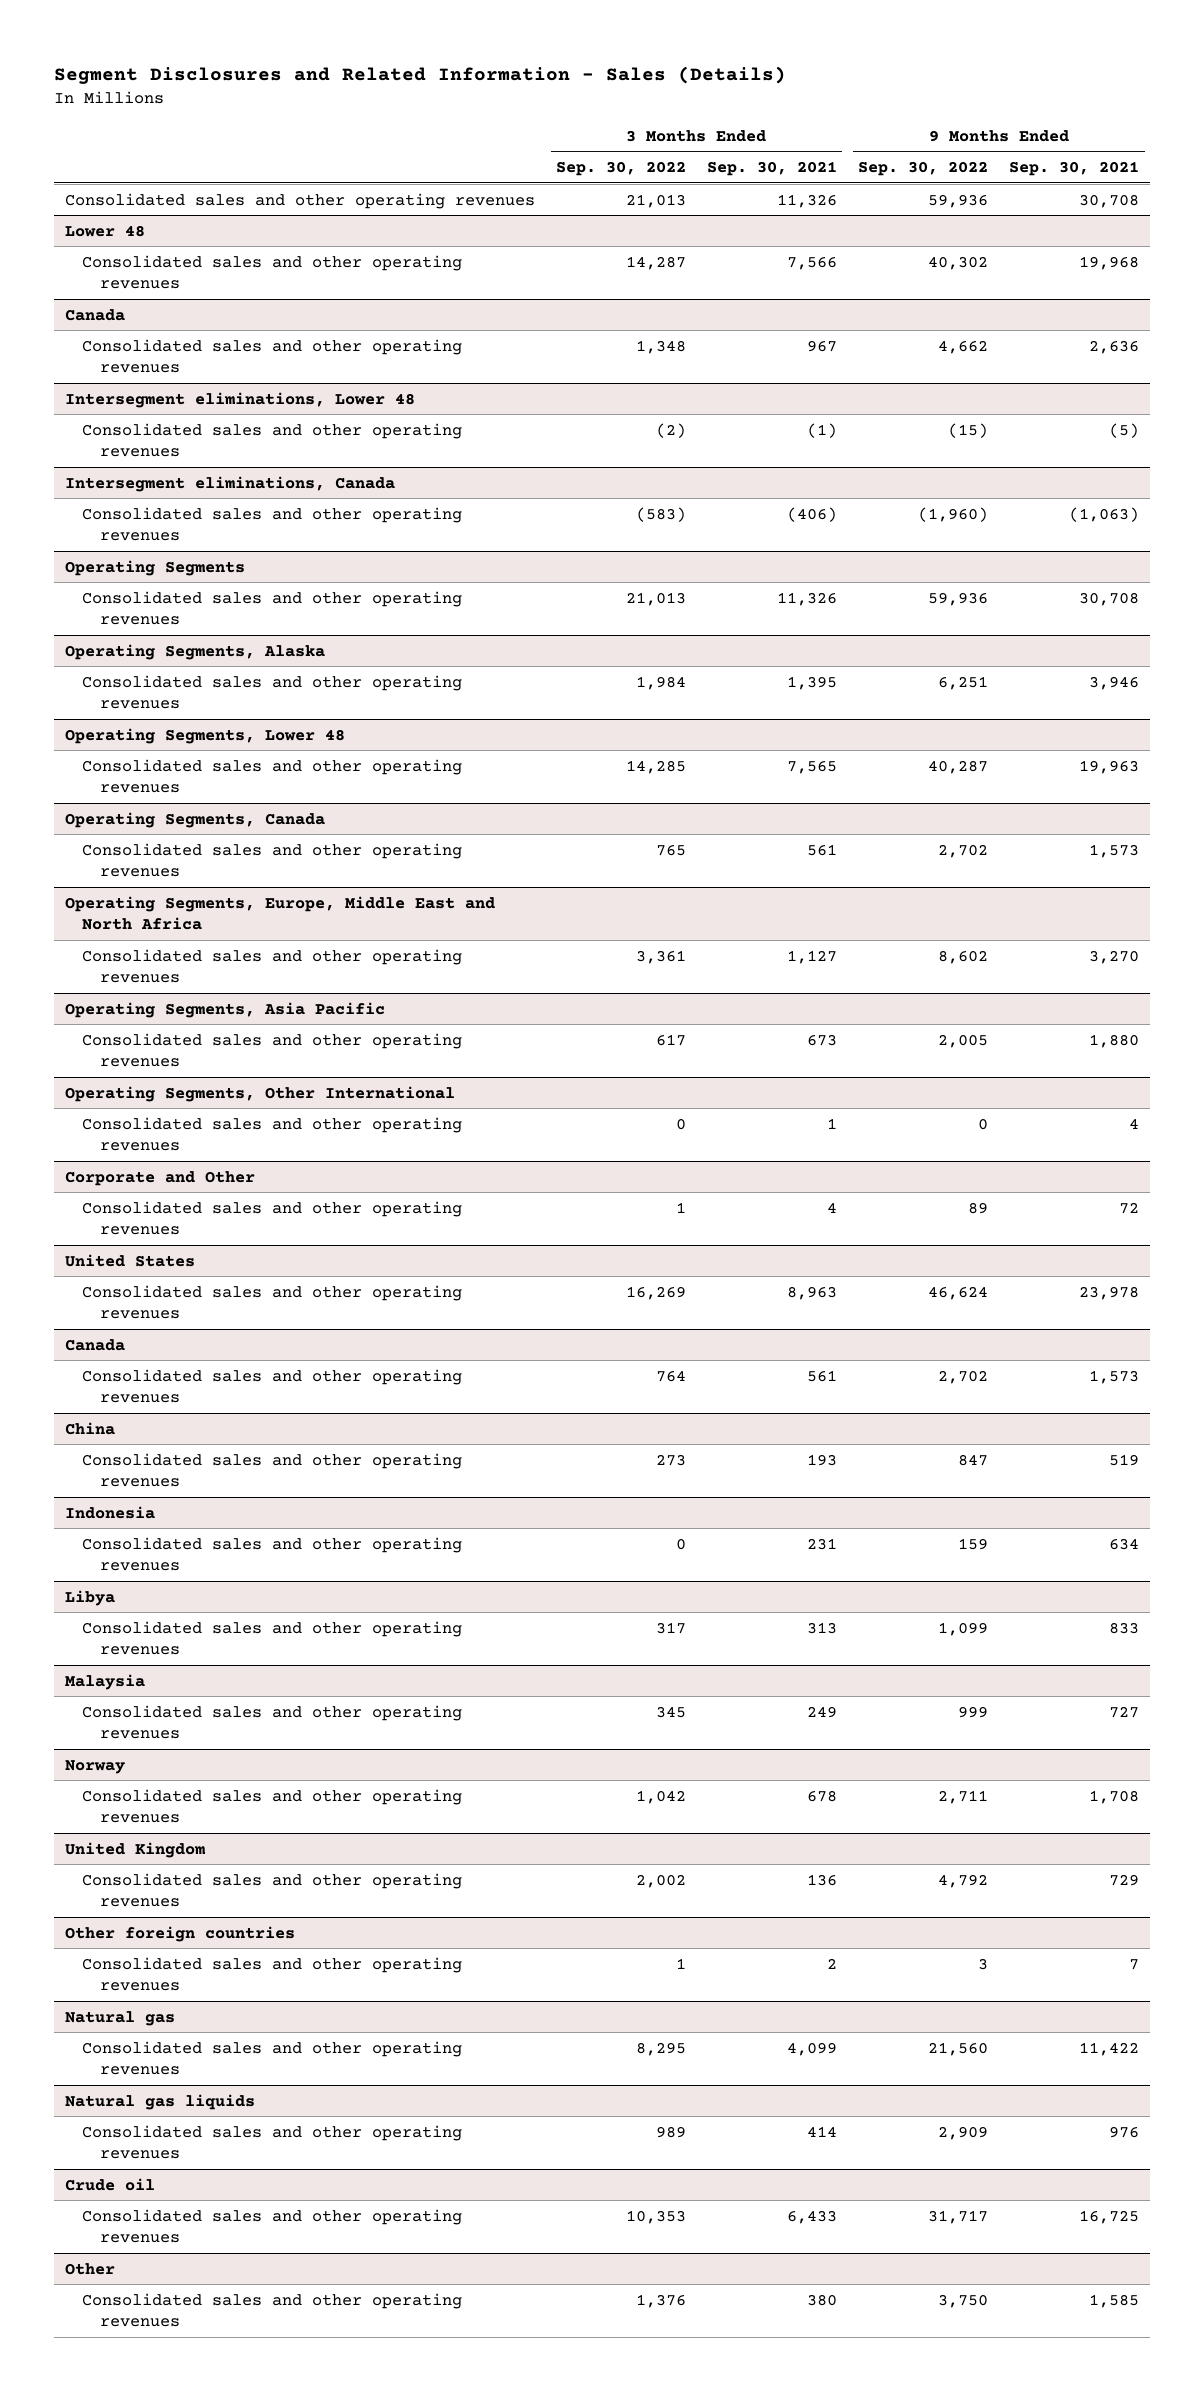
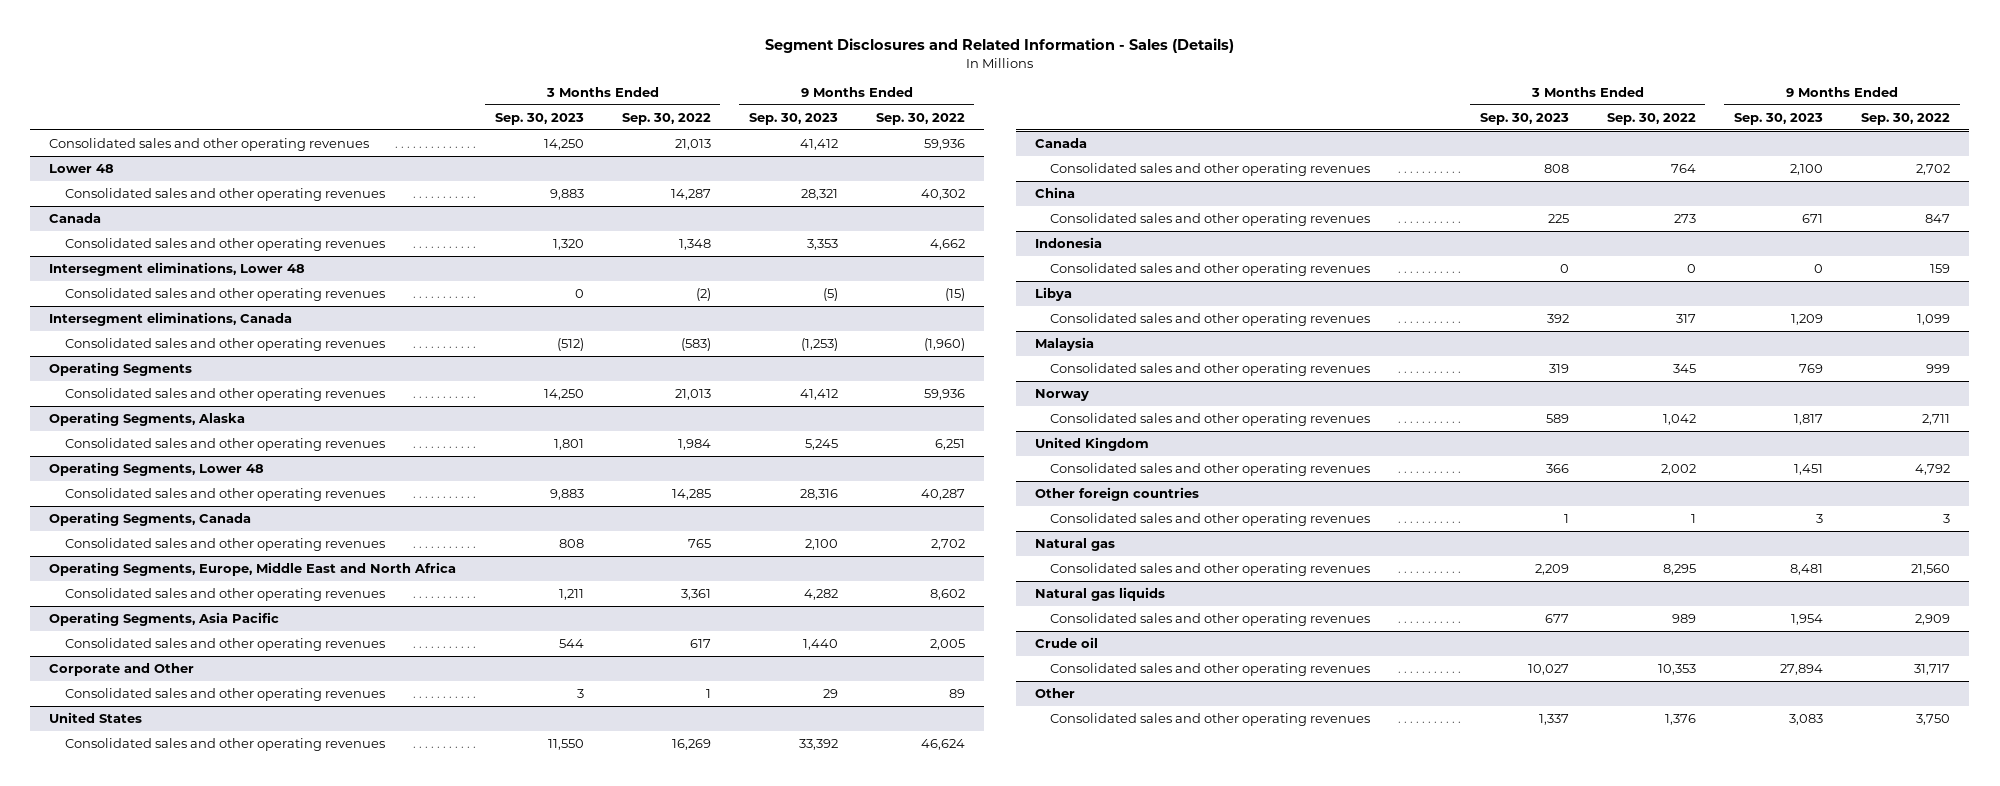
[706,160,837,176] Sep. 30, 2021 -> none
[1009,160,1140,176] Sep. 30, 2021 -> none
none -> [494,112,584,125] Sep. 30, 2023
none -> [748,112,838,125] Sep. 30, 2023
[64,1085,455,1102] Operating Segments, Other International -> none
[82,1116,463,1151] Consolidated sales and other operating revenues -> none

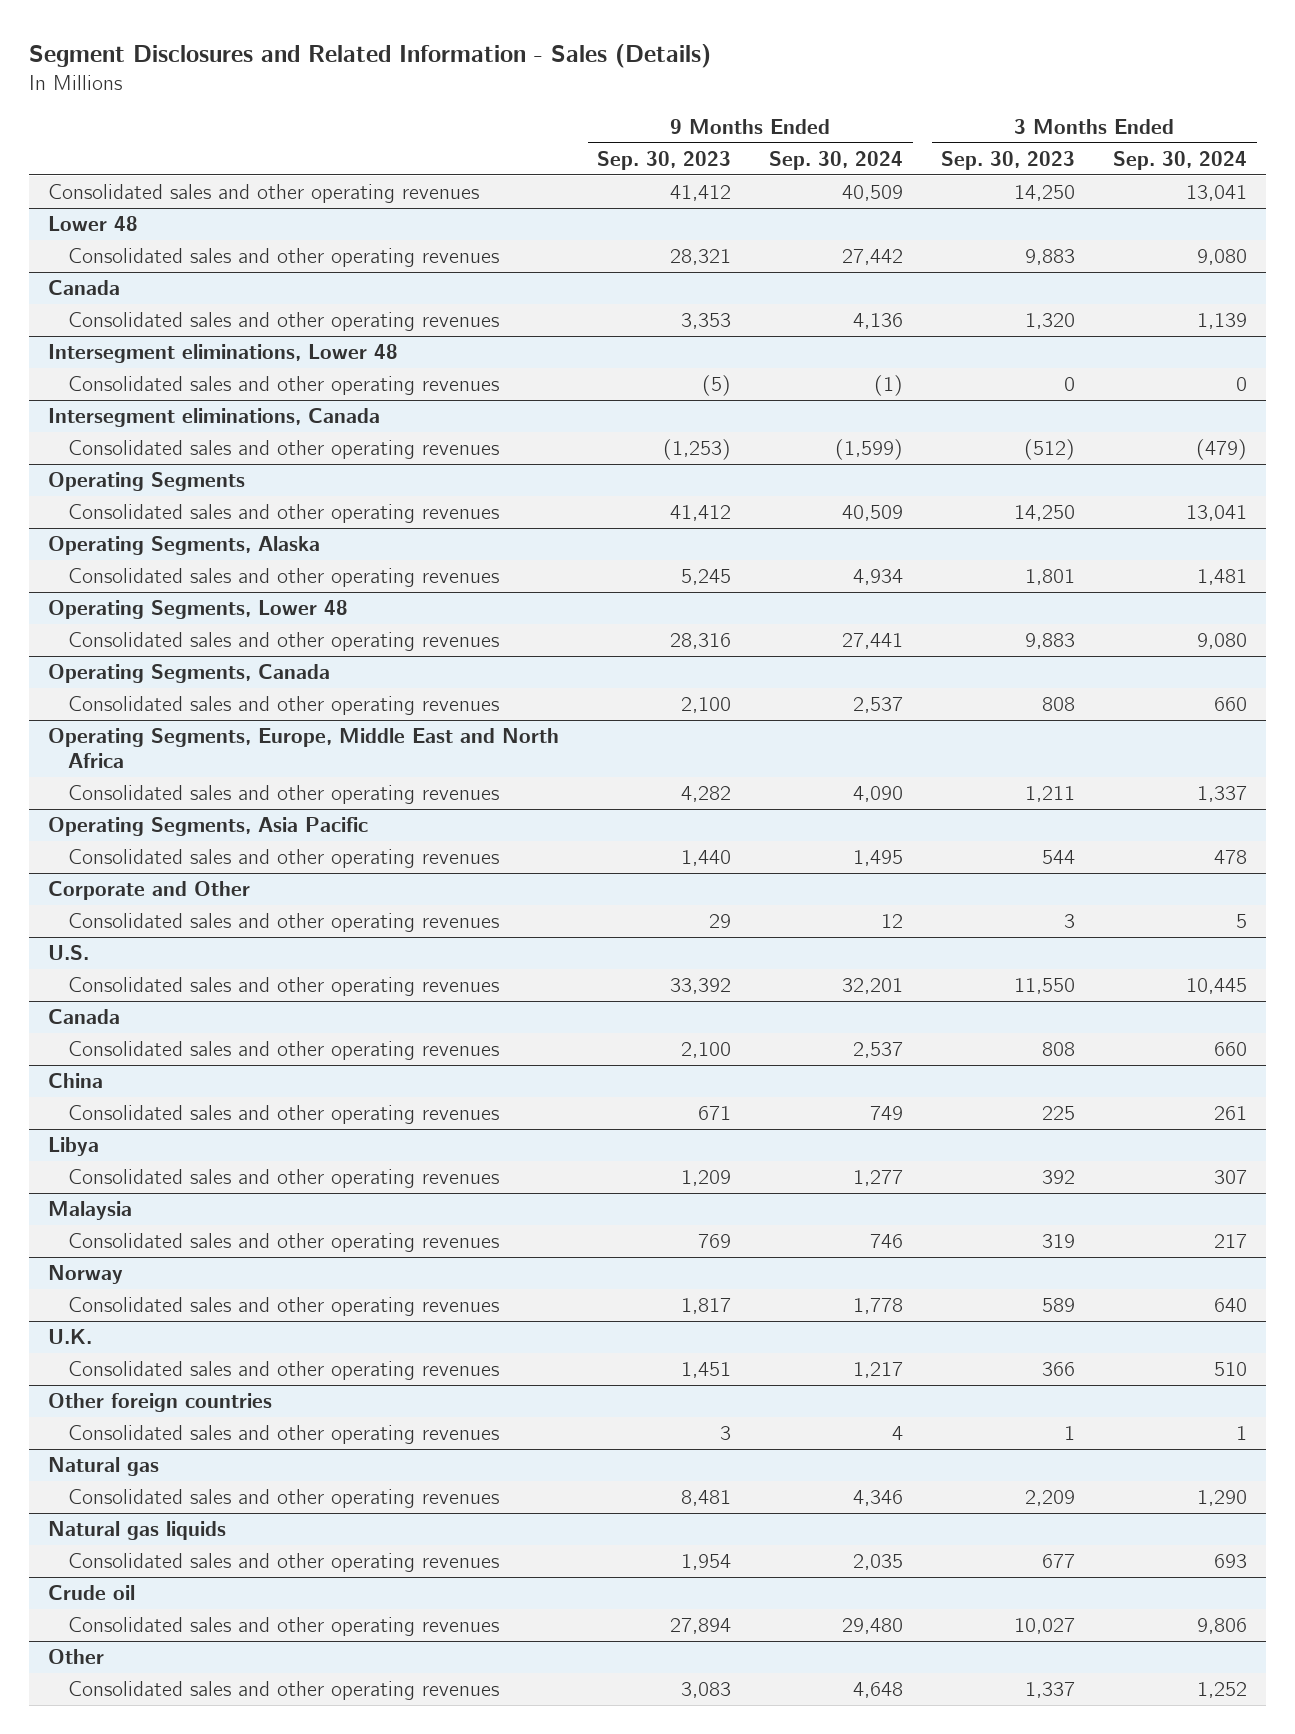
[621,112,711,125] Sep. 30, 2022 -> none
[875,112,965,125] Sep. 30, 2022 -> none
none -> [769,150,904,170] Sep. 30, 2024
none -> [1113,150,1248,170] Sep. 30, 2024
[49,711,143,723] United States -> [48,945,90,961] U.S.
[1034,236,1102,248] Indonesia -> none
[1050,262,1371,276] Consolidated sales and other operating revenues -> none
[1034,436,1149,451] United Kingdom -> [48,1329,93,1345] U.K.

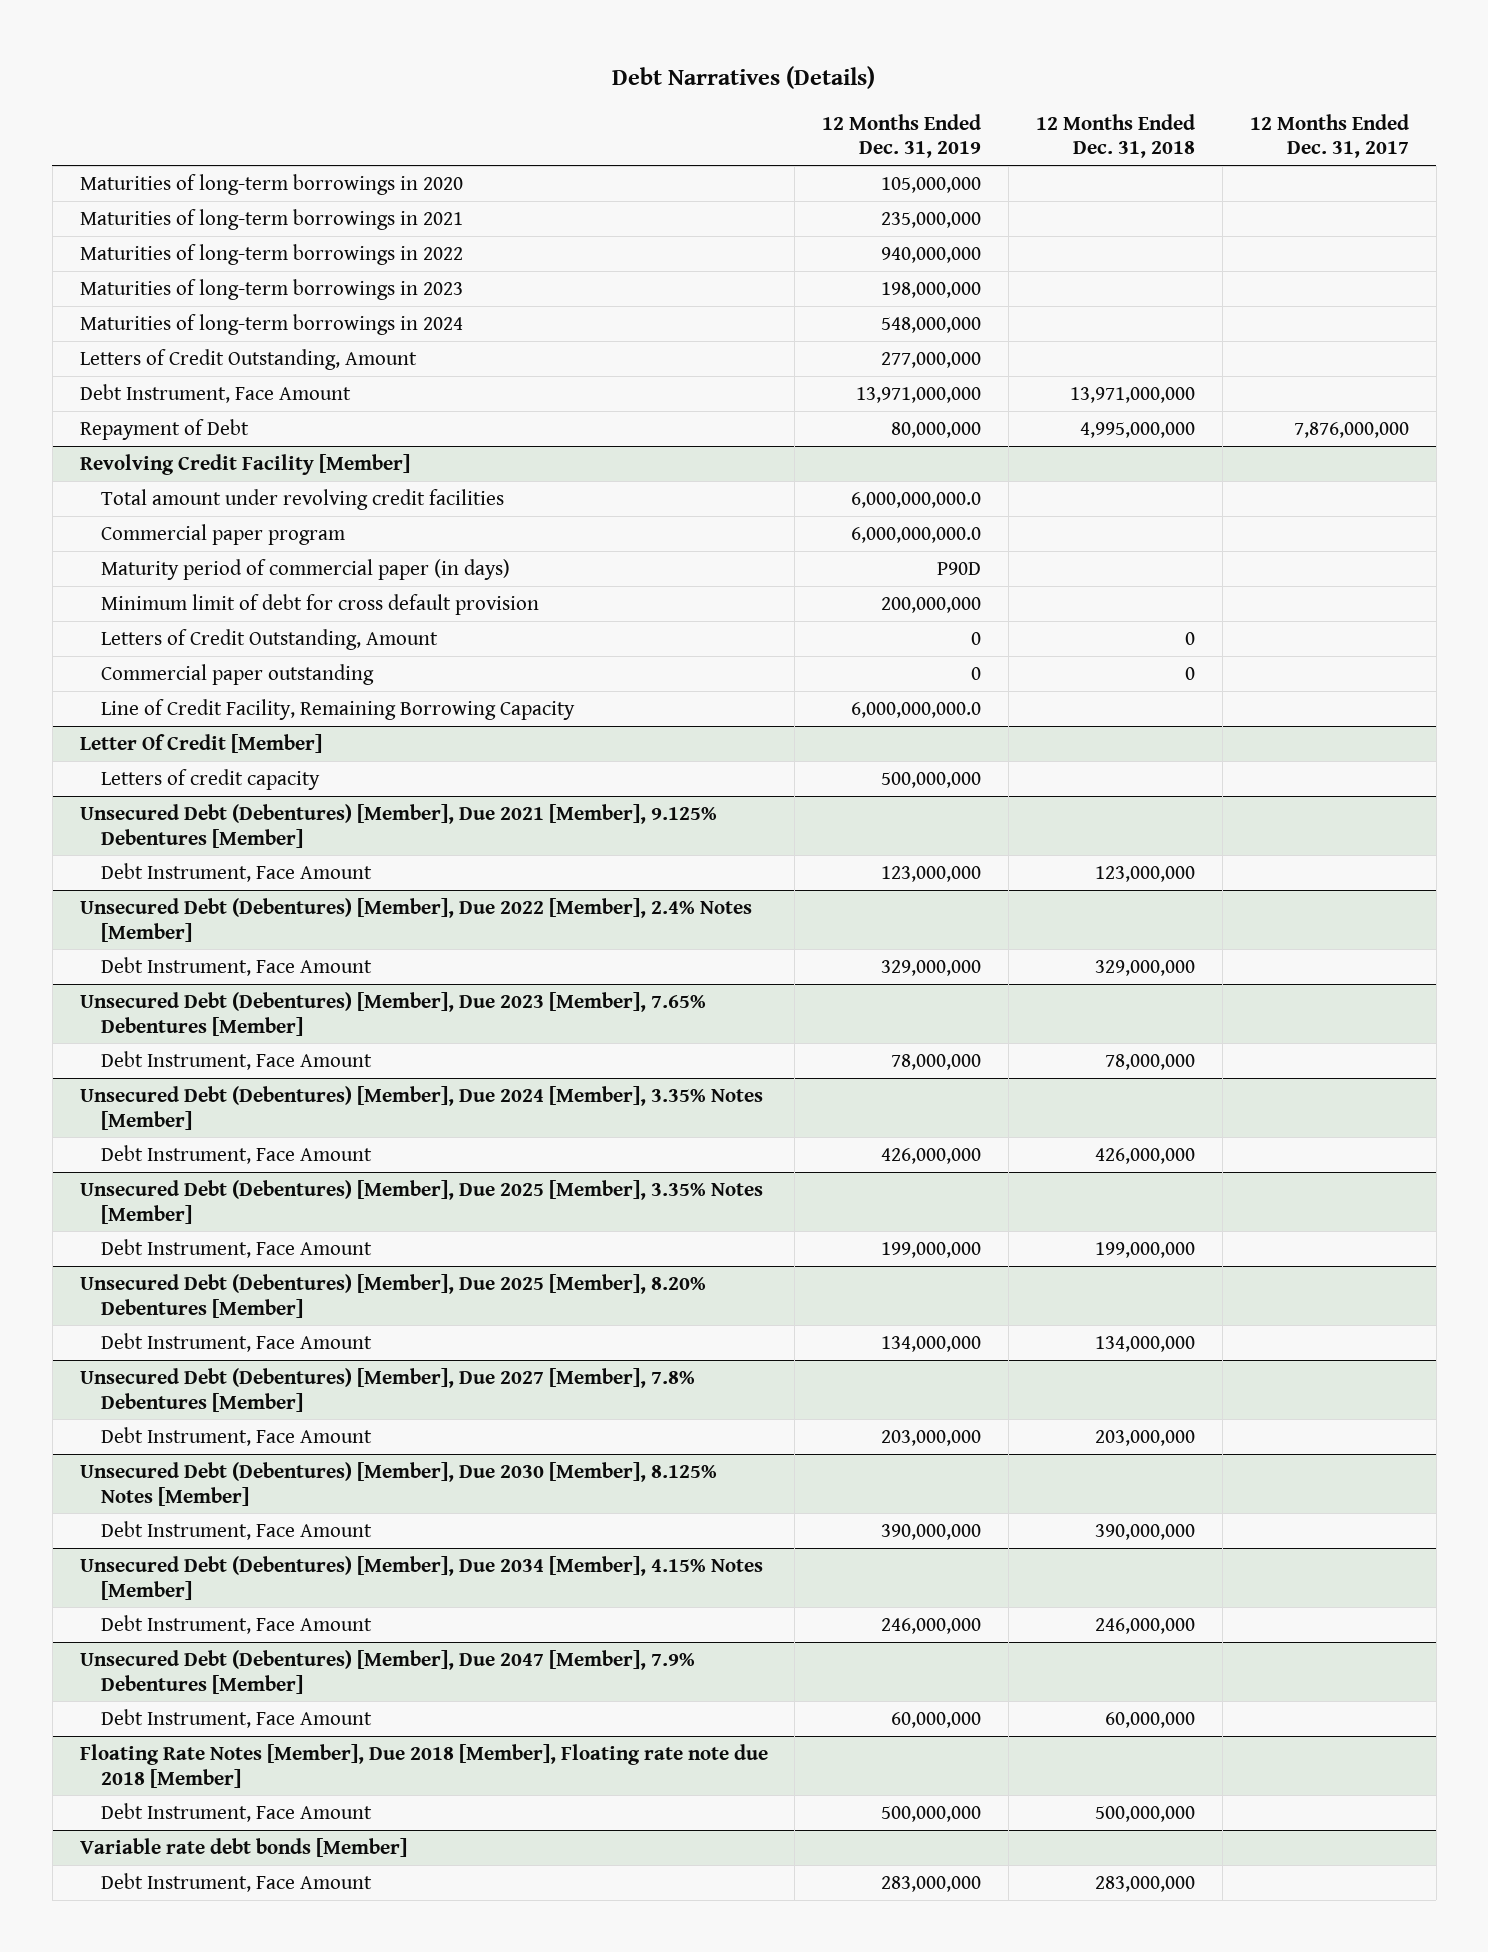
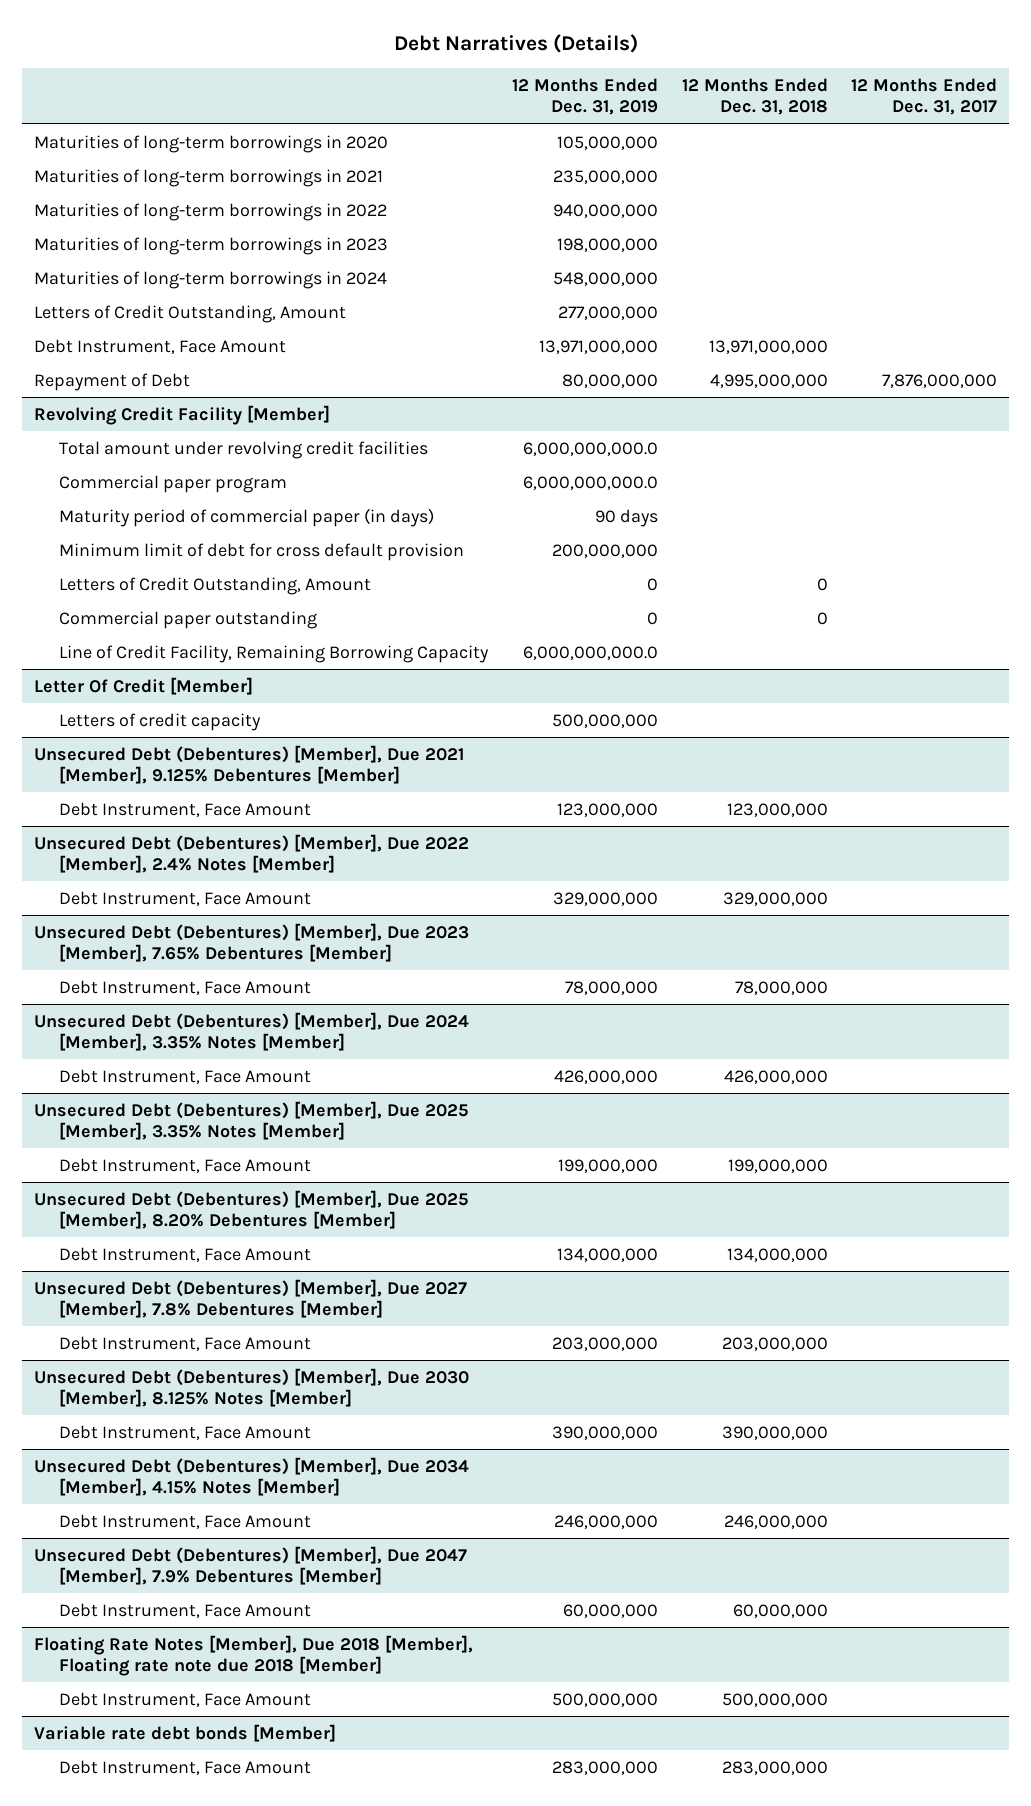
[937,561,982,575] P90D -> [594,508,658,527] 90 days

